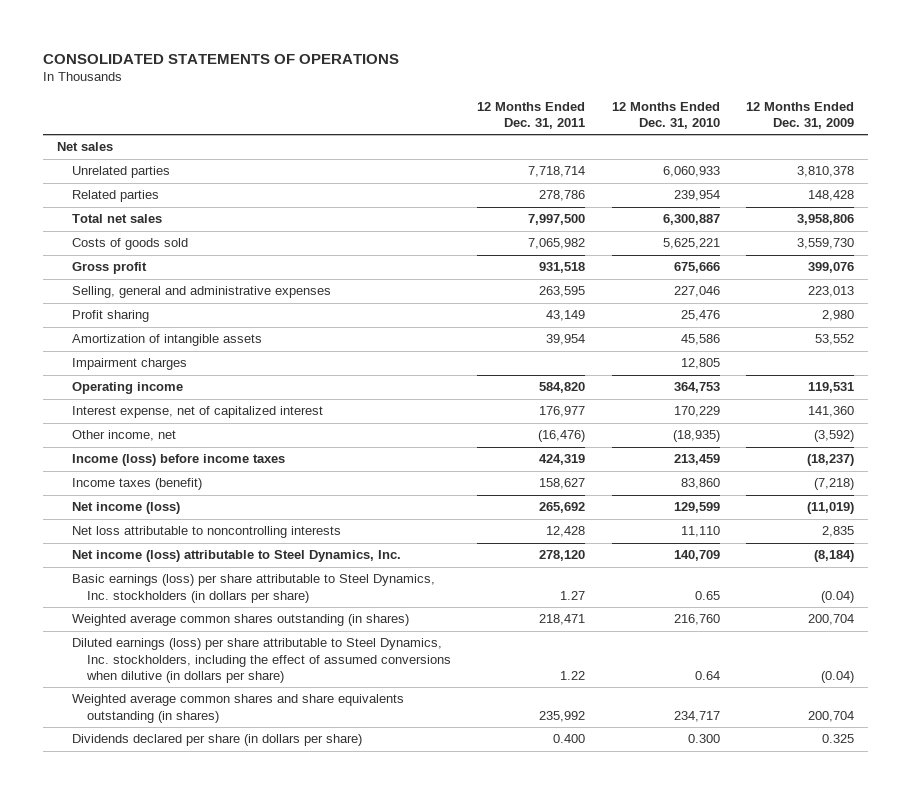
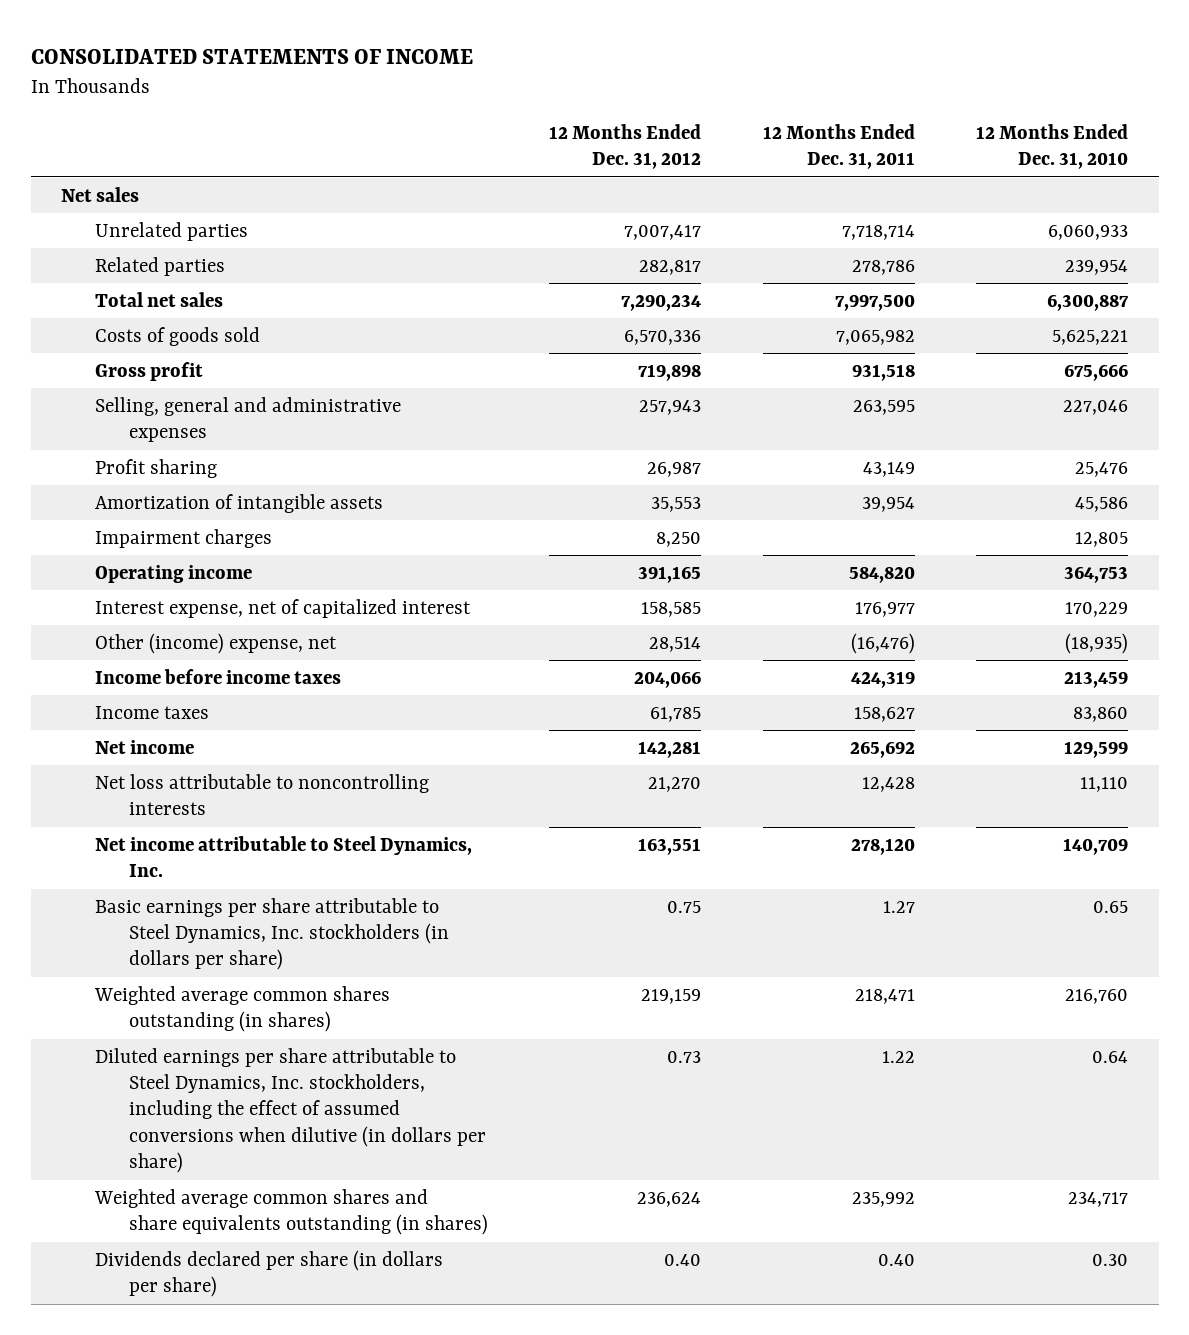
[43,53,400,64] CONSOLIDATED STATEMENTS OF OPERATIONS -> [30,49,473,65] CONSOLIDATED STATEMENTS OF INCOME
[746,101,855,130] 12 Months Ended Dec. 31, 2009 -> none
none -> [549,123,702,170] 12 Months Ended Dec. 31, 2012
[71,430,176,442] Other income, net -> [95,632,338,654] Other (income) expense, net
[71,454,285,467] Income (loss) before income taxes -> [95,668,342,684] Income before income taxes
[71,478,202,491] Income taxes (benefit) -> [95,705,210,719] Income taxes
[71,502,180,515] Net income (loss) -> [95,739,195,754] Net income
[71,550,401,563] Net income (loss) attributable to Steel Dynamics, Inc. -> [95,835,473,878] Net income attributable to Steel Dynamics, Inc.
[71,574,435,603] Basic earnings (loss) per share attributable to Steel Dynamics, Inc. stockholders (in dollars per share) -> [95,897,450,971] Basic earnings per share attributable to Steel Dynamics, Inc. stockholders (in dollars per share)
[71,638,451,684] Diluted earnings (loss) per share attributable to Steel Dynamics, Inc. stockholders, including the effect of assumed conversions when dilutive (in dollars per share) -> [95,1047,487,1174] Diluted earnings per share attributable to Steel Dynamics, Inc. stockholders, including the effect of assumed conversions when dilutive (in dollars per share)
[553,734,586,744] 0.400 -> [877,1253,915,1266] 0.40
[687,734,720,744] 0.300 -> [1092,1253,1129,1266] 0.30

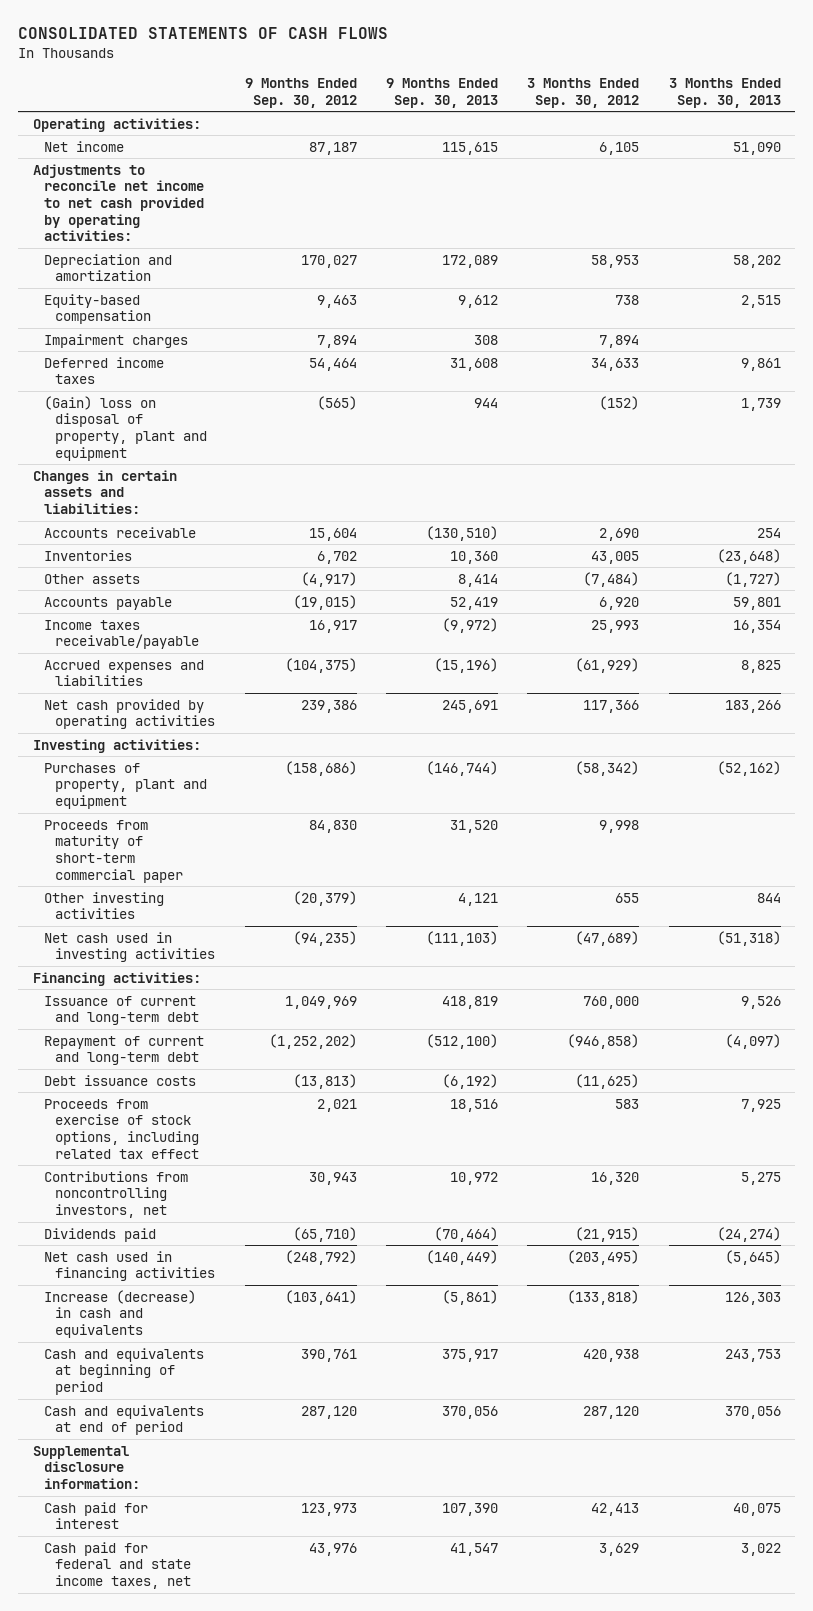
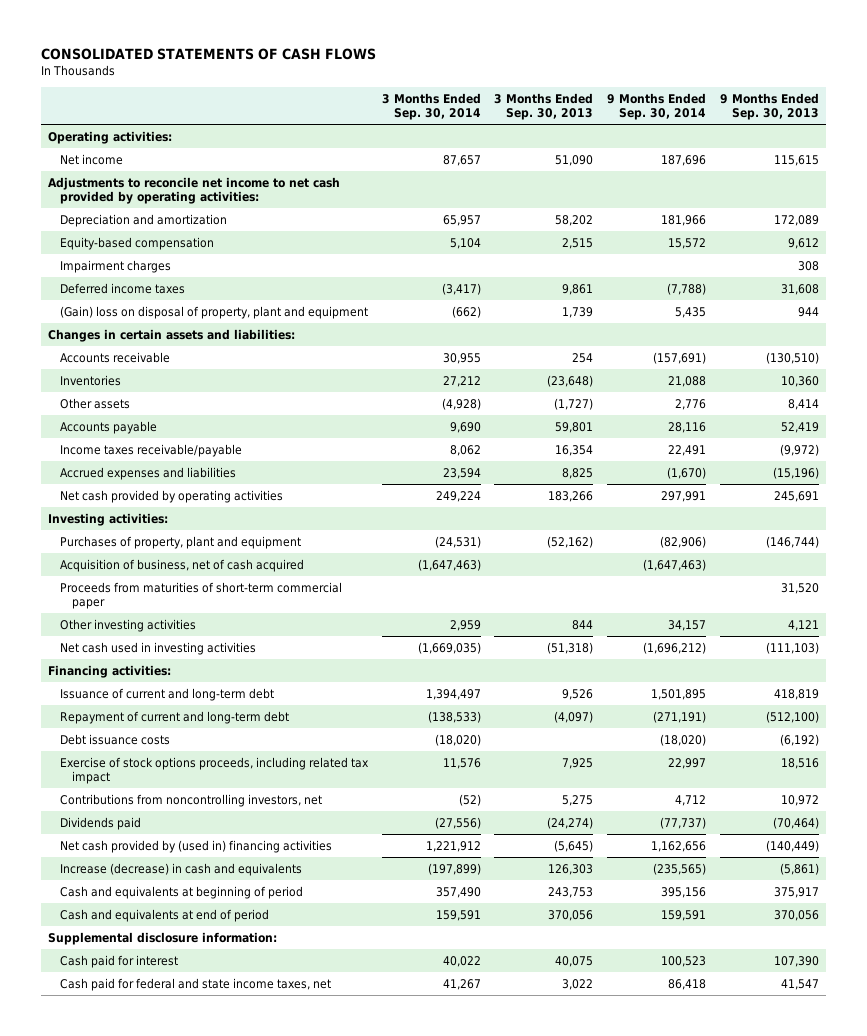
[244,78,357,108] 9 Months Ended Sep. 30, 2012 -> none
[527,78,640,108] 3 Months Ended Sep. 30, 2012 -> none
none -> [381,92,481,121] 3 Months Ended Sep. 30, 2014
none -> [607,92,707,121] 9 Months Ended Sep. 30, 2014
none -> [59,558,304,572] Acquisition of business, net of cash acquired
[43,819,184,883] Proceeds from maturity of short-term commercial paper -> [59,581,342,610] Proceeds from maturities of short-term commercial paper
[43,1098,200,1159] Proceeds from exercise of stock options, including related tax effect -> [59,756,369,785] Exercise of stock options proceeds, including related tax impact
[43,1250,216,1282] Net cash used in financing activities -> [59,839,332,853] Net cash provided by (used in) financing activities

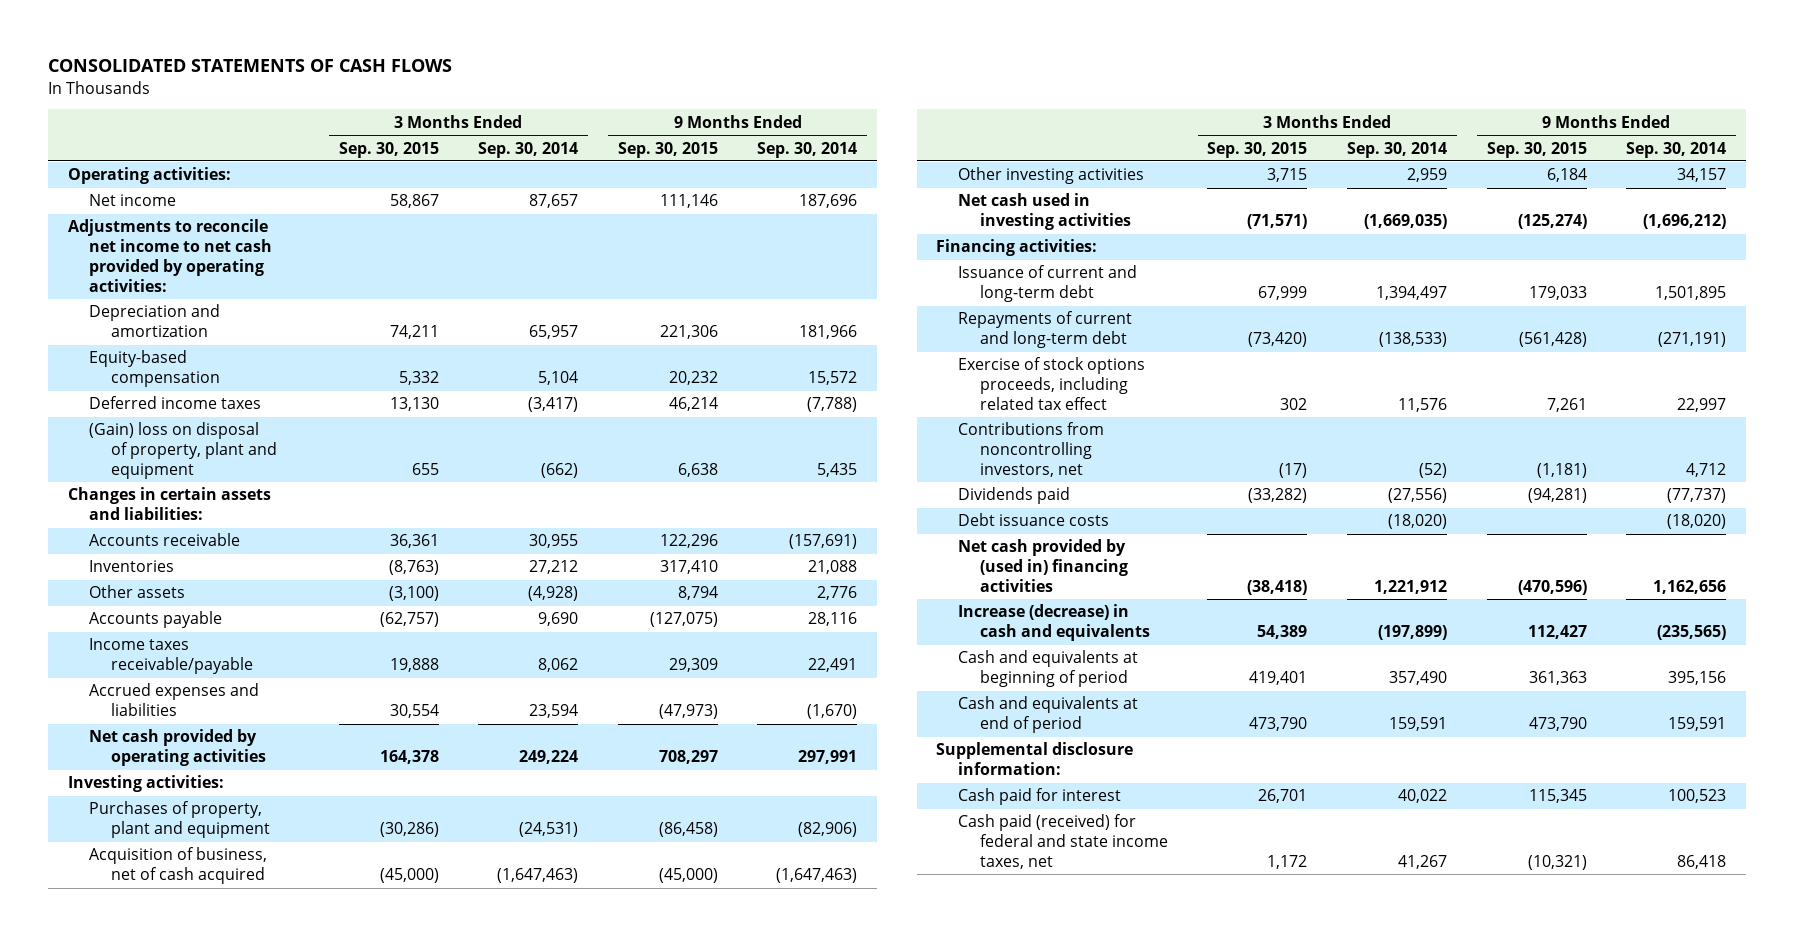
[494,92,594,121] 3 Months Ended Sep. 30, 2013 -> none
[720,92,820,121] 9 Months Ended Sep. 30, 2013 -> none
none -> [338,141,439,158] Sep. 30, 2015
none -> [617,141,718,158] Sep. 30, 2015
[59,259,171,273] Impairment charges -> none
[59,581,342,610] Proceeds from maturities of short-term commercial paper -> none
[59,710,289,724] Repayment of current and long-term debt -> [958,311,1133,349] Repayments of current and long-term debt
[59,756,369,785] Exercise of stock options proceeds, including related tax impact -> [958,357,1146,411] Exercise of stock options proceeds, including related tax effect
[59,733,170,745] Debt issuance costs -> [958,513,1110,527] Debt issuance costs
[59,977,331,991] Cash paid for federal and state income taxes, net -> [958,814,1168,870] Cash paid (received) for federal and state income taxes, net

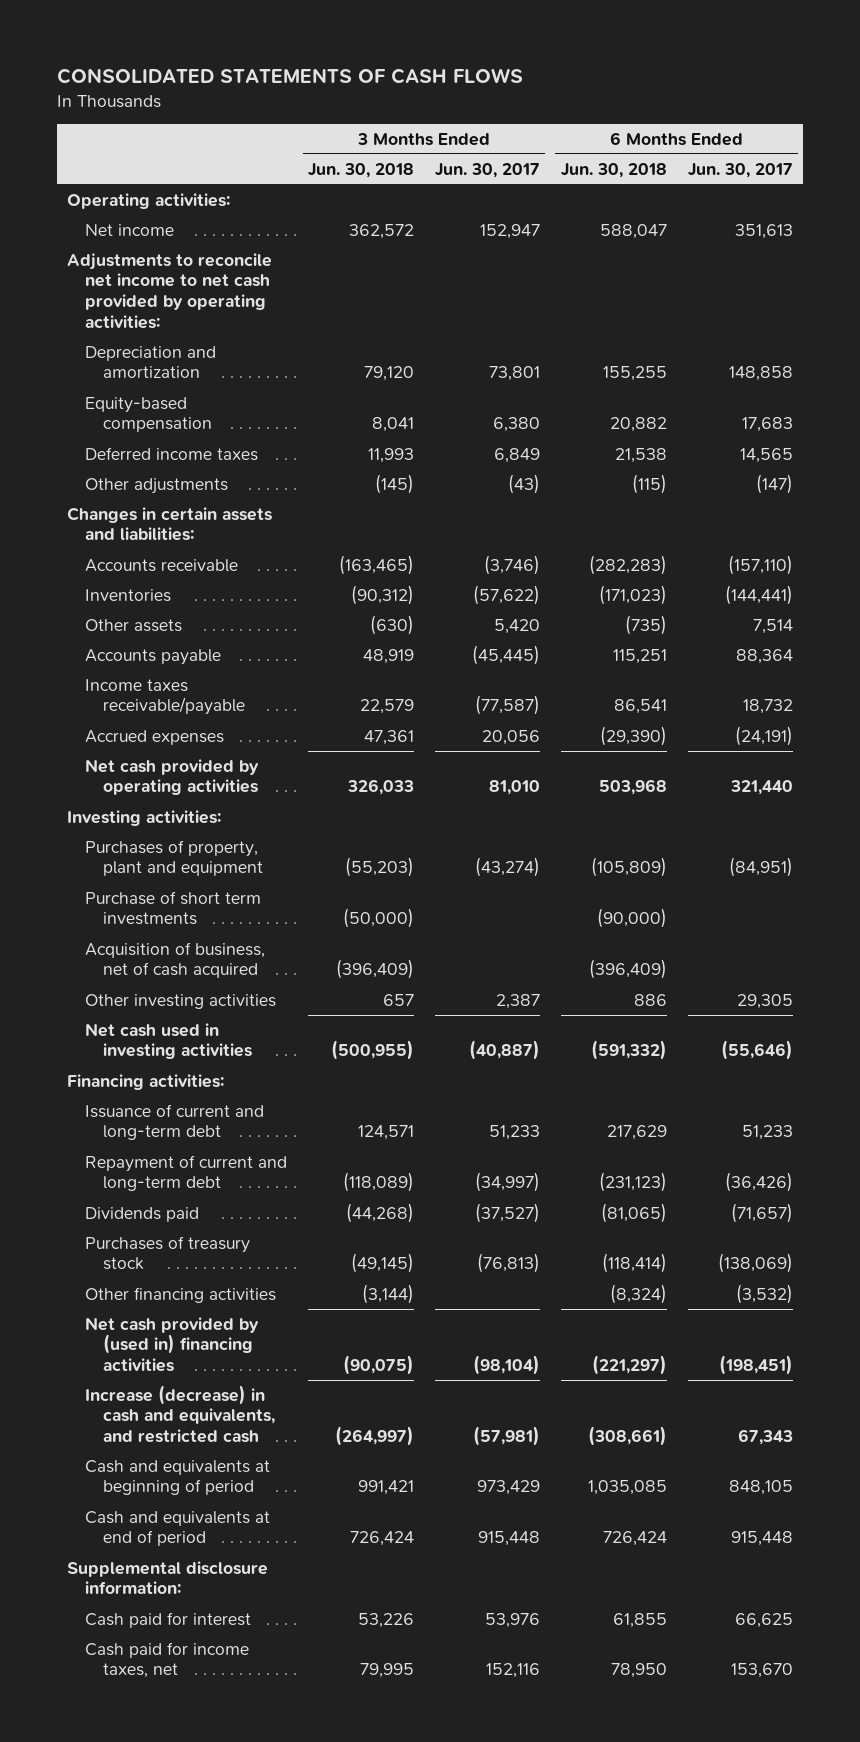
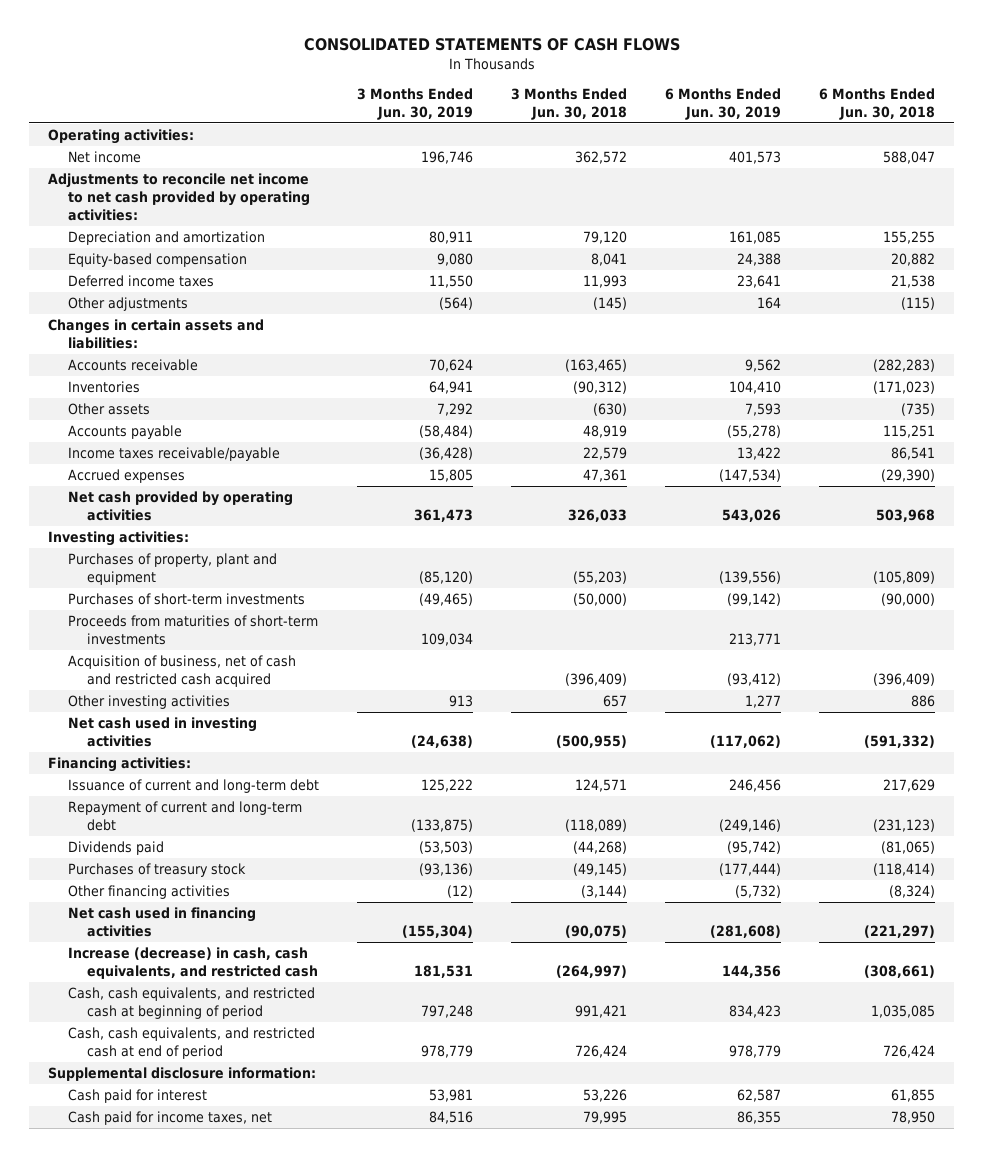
[434,162,540,178] Jun. 30, 2017 -> none
[687,162,793,178] Jun. 30, 2017 -> none
none -> [356,87,473,120] 3 Months Ended Jun. 30, 2019
none -> [664,87,781,120] 6 Months Ended Jun. 30, 2019
[84,890,261,926] Purchase of short term investments -> [67,593,305,606] Purchases of short-term investments
none -> [67,615,318,646] Proceeds from maturities of short-term investments
[84,941,265,979] Acquisition of business, net of cash acquired -> [67,655,296,688] Acquisition of business, net of cash and restricted cash acquired
[84,1316,259,1373] Net cash provided by (used in) financing activities -> [67,907,256,938] Net cash used in financing activities
[84,1384,275,1444] Increase (decrease) in cash and equivalents, and restricted cash -> [67,947,319,980] Increase (decrease) in cash, cash equivalents, and restricted cash
[84,1459,270,1496] Cash and equivalents at beginning of period -> [67,987,315,1020] Cash, cash equivalents, and restricted cash at beginning of period
[84,1510,270,1547] Cash and equivalents at end of period -> [67,1027,315,1060] Cash, cash equivalents, and restricted cash at end of period

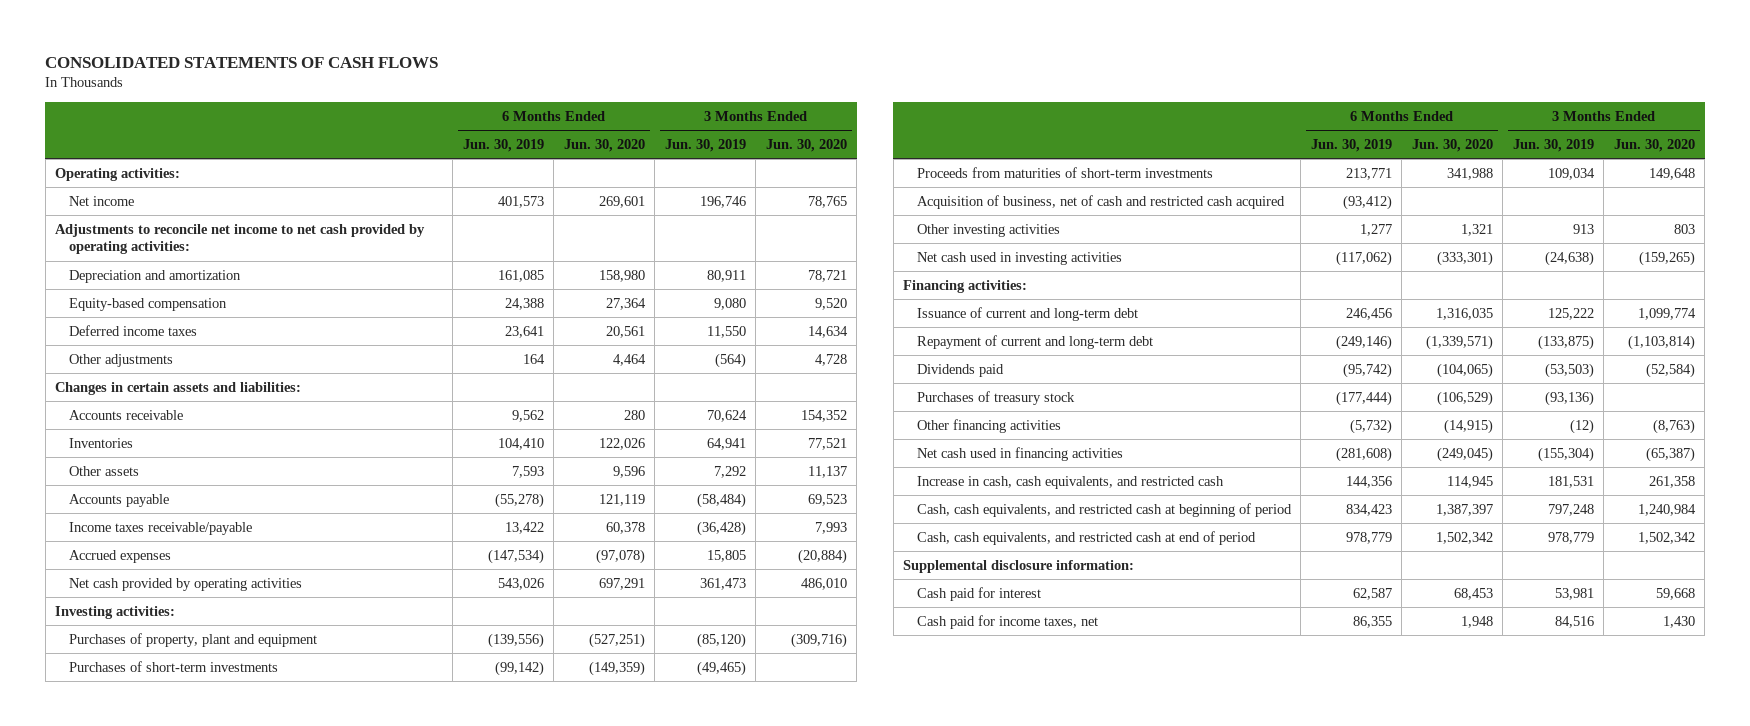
[510,87,627,120] 3 Months Ended Jun. 30, 2018 -> none
[819,87,936,120] 6 Months Ended Jun. 30, 2018 -> none
none -> [563,138,645,152] Jun. 30, 2020
none -> [765,138,847,152] Jun. 30, 2020
[67,947,319,980] Increase (decrease) in cash, cash equivalents, and restricted cash -> [916,475,1224,489] Increase in cash, cash equivalents, and restricted cash

